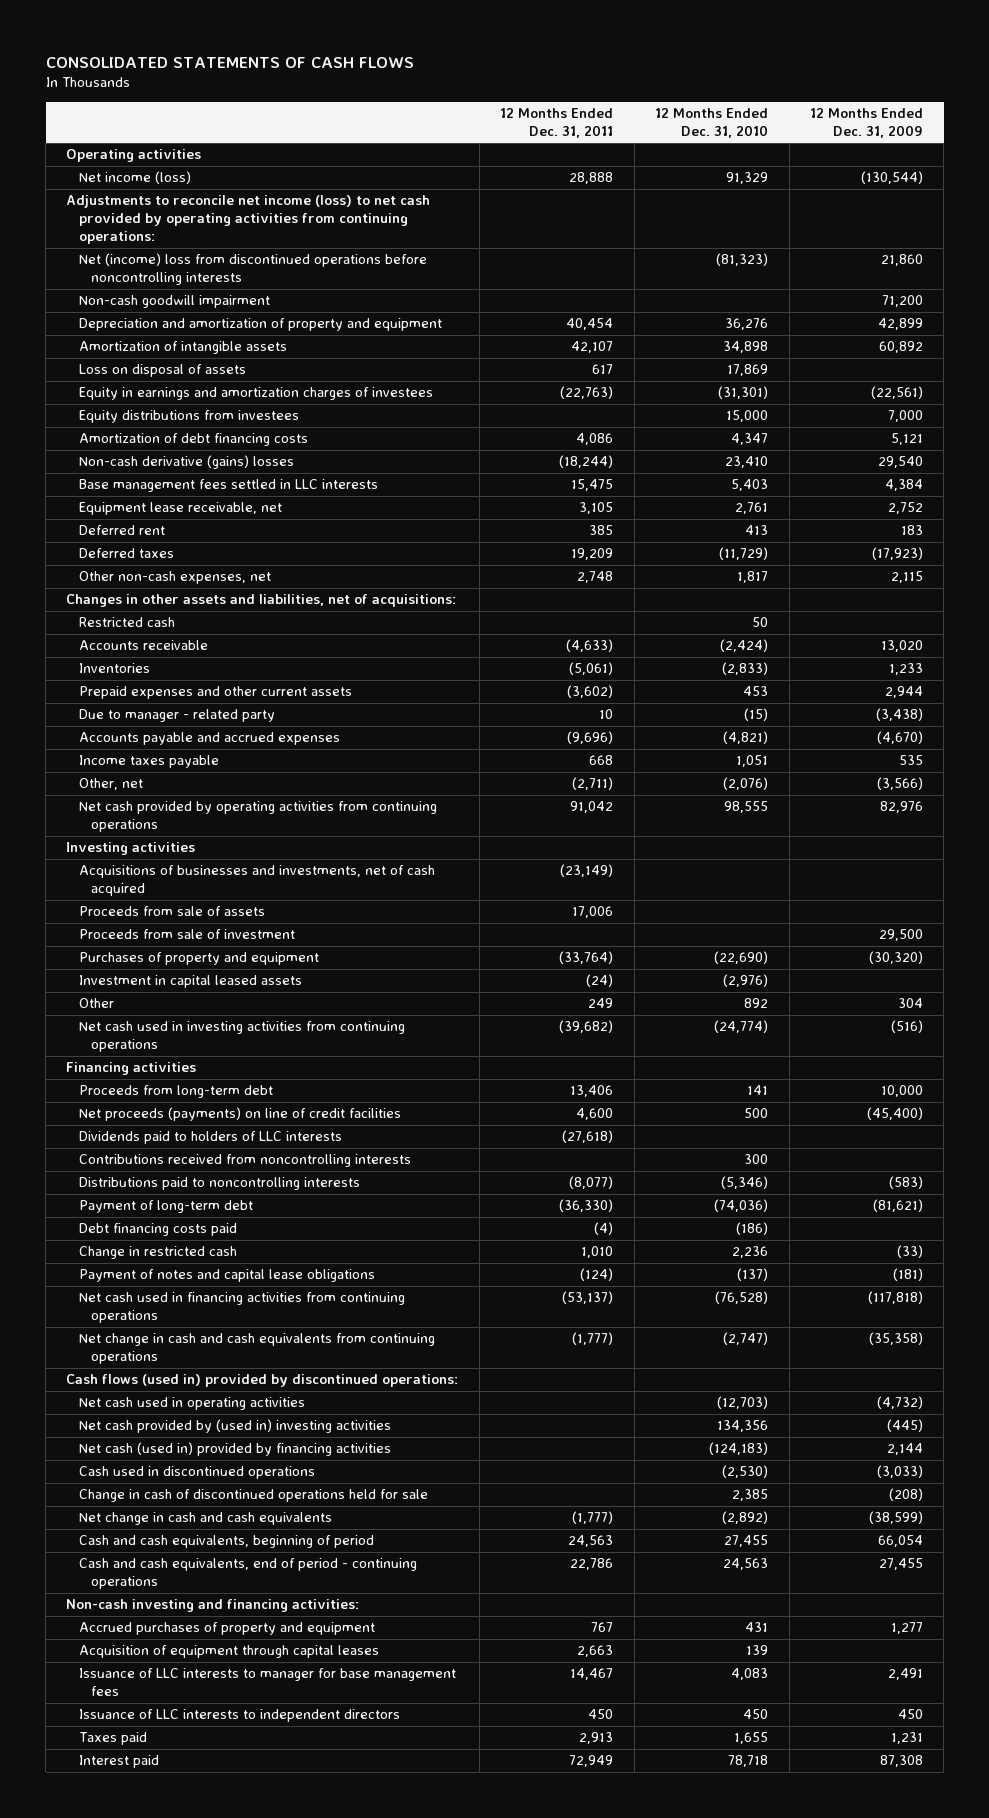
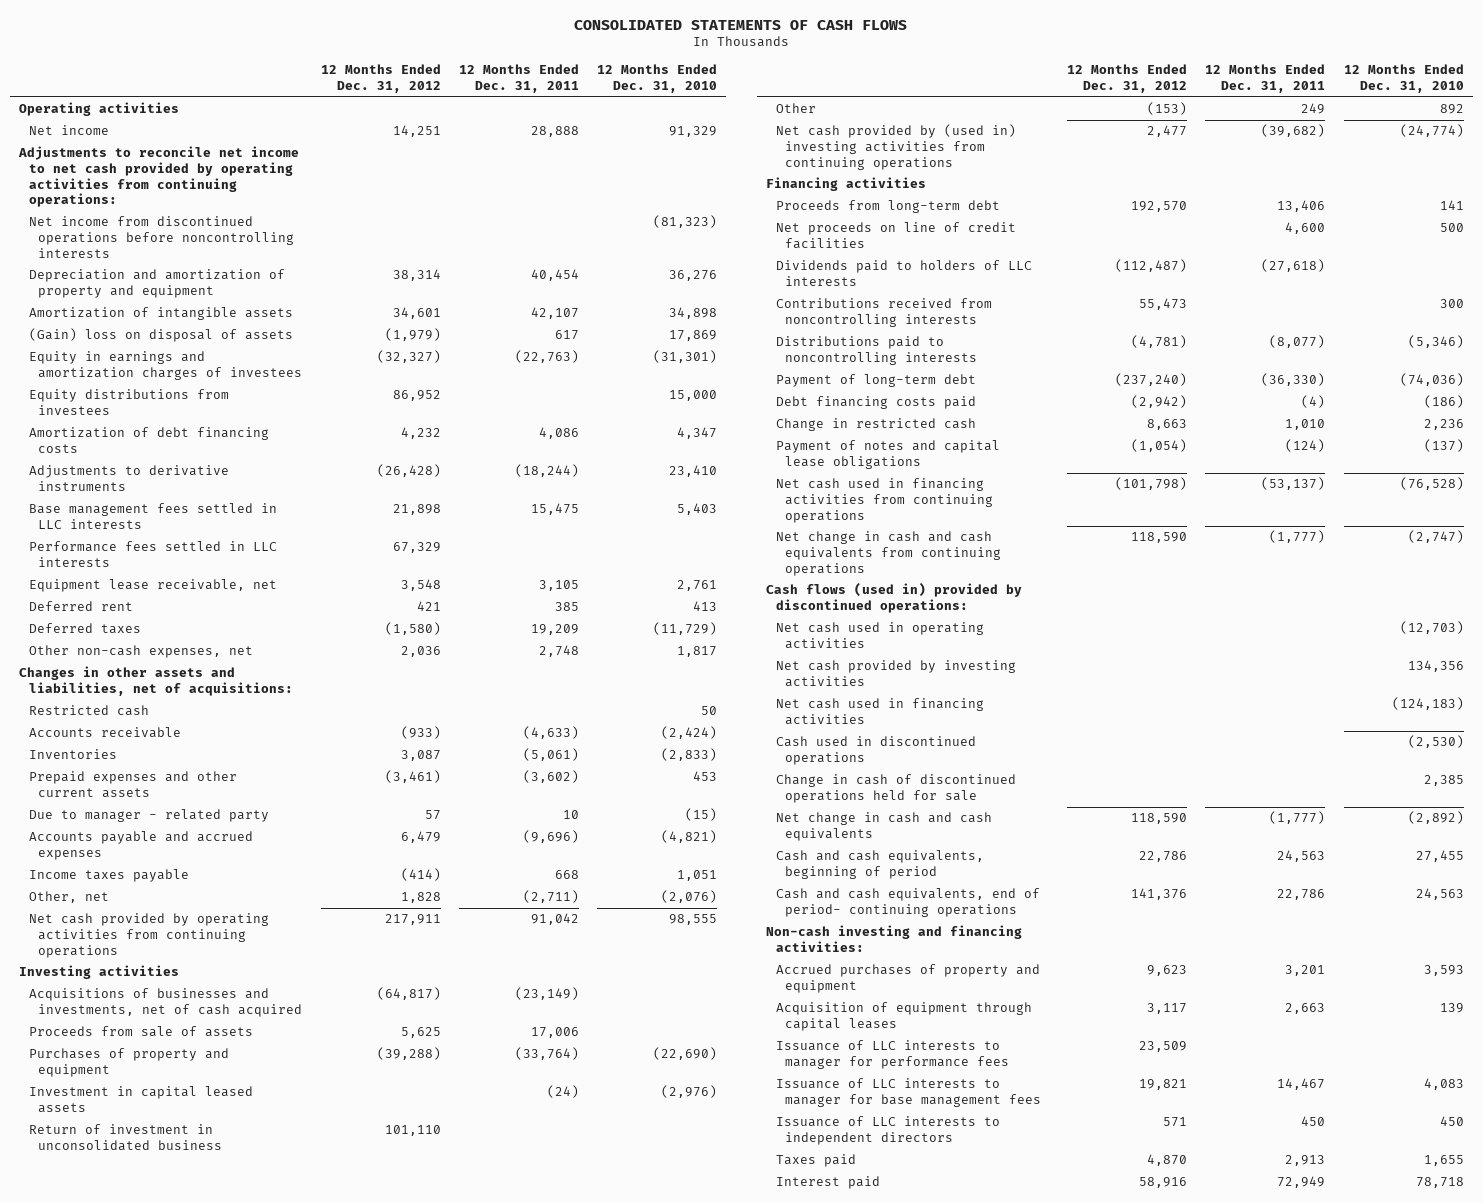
[810,108,924,139] 12 Months Ended Dec. 31, 2009 -> none
none -> [320,64,441,93] 12 Months Ended Dec. 31, 2012
[78,295,270,309] Non-cash goodwill impairment -> none
[78,171,191,185] Net income (loss) -> [28,125,109,136] Net income
[66,195,431,245] Adjustments to reconcile net income (loss) to net cash provided by operating activities from continuing operations: -> [18,146,300,208] Adjustments to reconcile net income to net cash provided by operating activities from continuing operations:
[78,253,427,286] Net (income) loss from discontinued operations before noncontrolling interests -> [28,216,295,258] Net income from discontinued operations before noncontrolling interests
[78,364,246,378] Loss on disposal of assets -> [28,328,293,343] (Gain) loss on disposal of assets
[78,455,294,470] Non-cash derivative (gains) losses -> [28,465,229,491] Adjustments to derivative instruments
none -> [28,541,277,567] Performance fees settled in LLC interests
[78,929,295,940] Proceeds from sale of investment -> none
none -> [28,1124,223,1151] Return of investment in unconsolidated business
[78,1021,405,1053] Net cash used in investing activities from continuing operations -> [775,124,1016,170] Net cash provided by (used in) investing activities from continuing operations
[78,1107,401,1122] Net proceeds (payments) on line of credit facilities -> [775,222,1016,249] Net proceeds on line of credit facilities
[78,1419,391,1434] Net cash provided by (used in) investing activities -> [775,660,1016,687] Net cash provided by investing activities
[78,1442,391,1457] Net cash (used in) provided by financing activities -> [775,698,984,725] Net cash used in financing activities
[78,1558,417,1590] Cash and cash equivalents, end of period - continuing operations -> [775,888,1040,917] Cash and cash equivalents, end of period- continuing operations
[591,1622,614,1633] 767 -> [1285,965,1326,977] 3,201
[745,1622,769,1633] 431 -> [1423,965,1464,977] 3,593
none -> [775,1040,1010,1069] Issuance of LLC interests to manager for performance fees

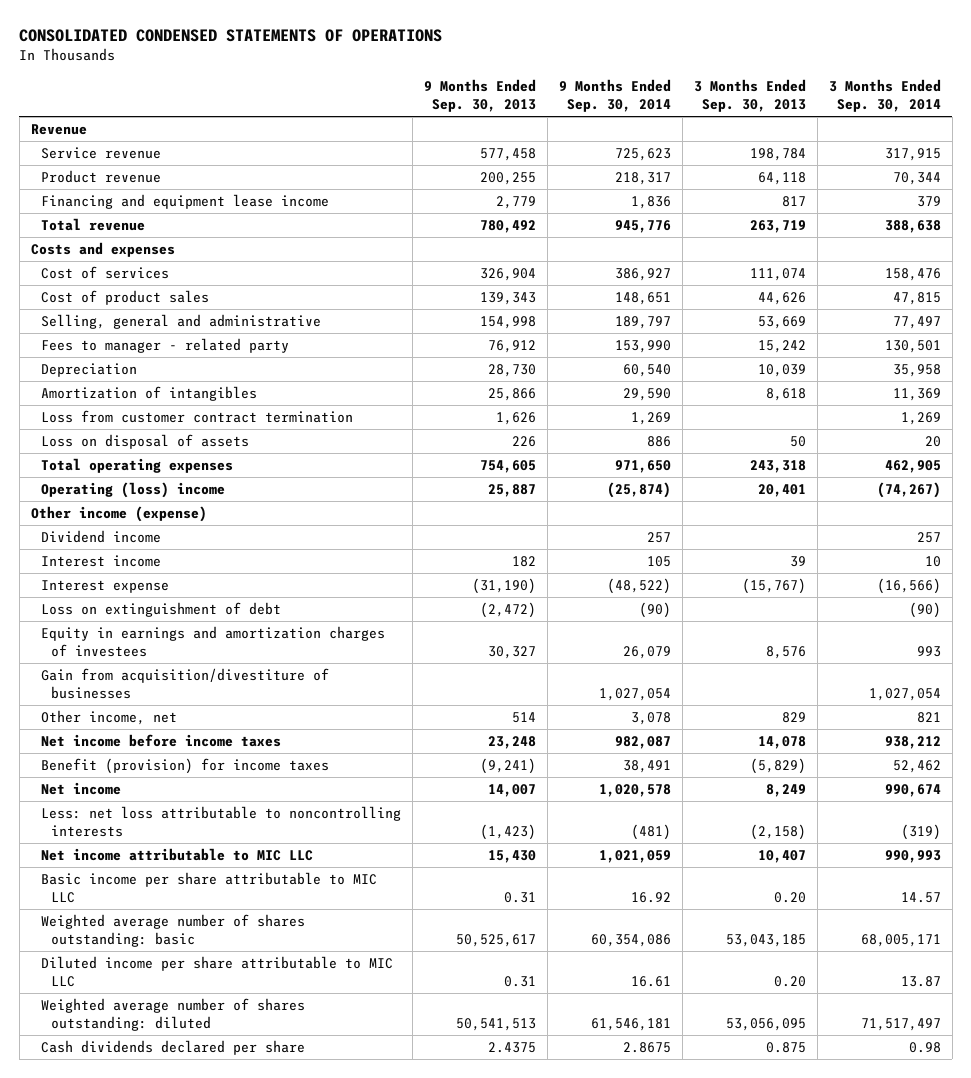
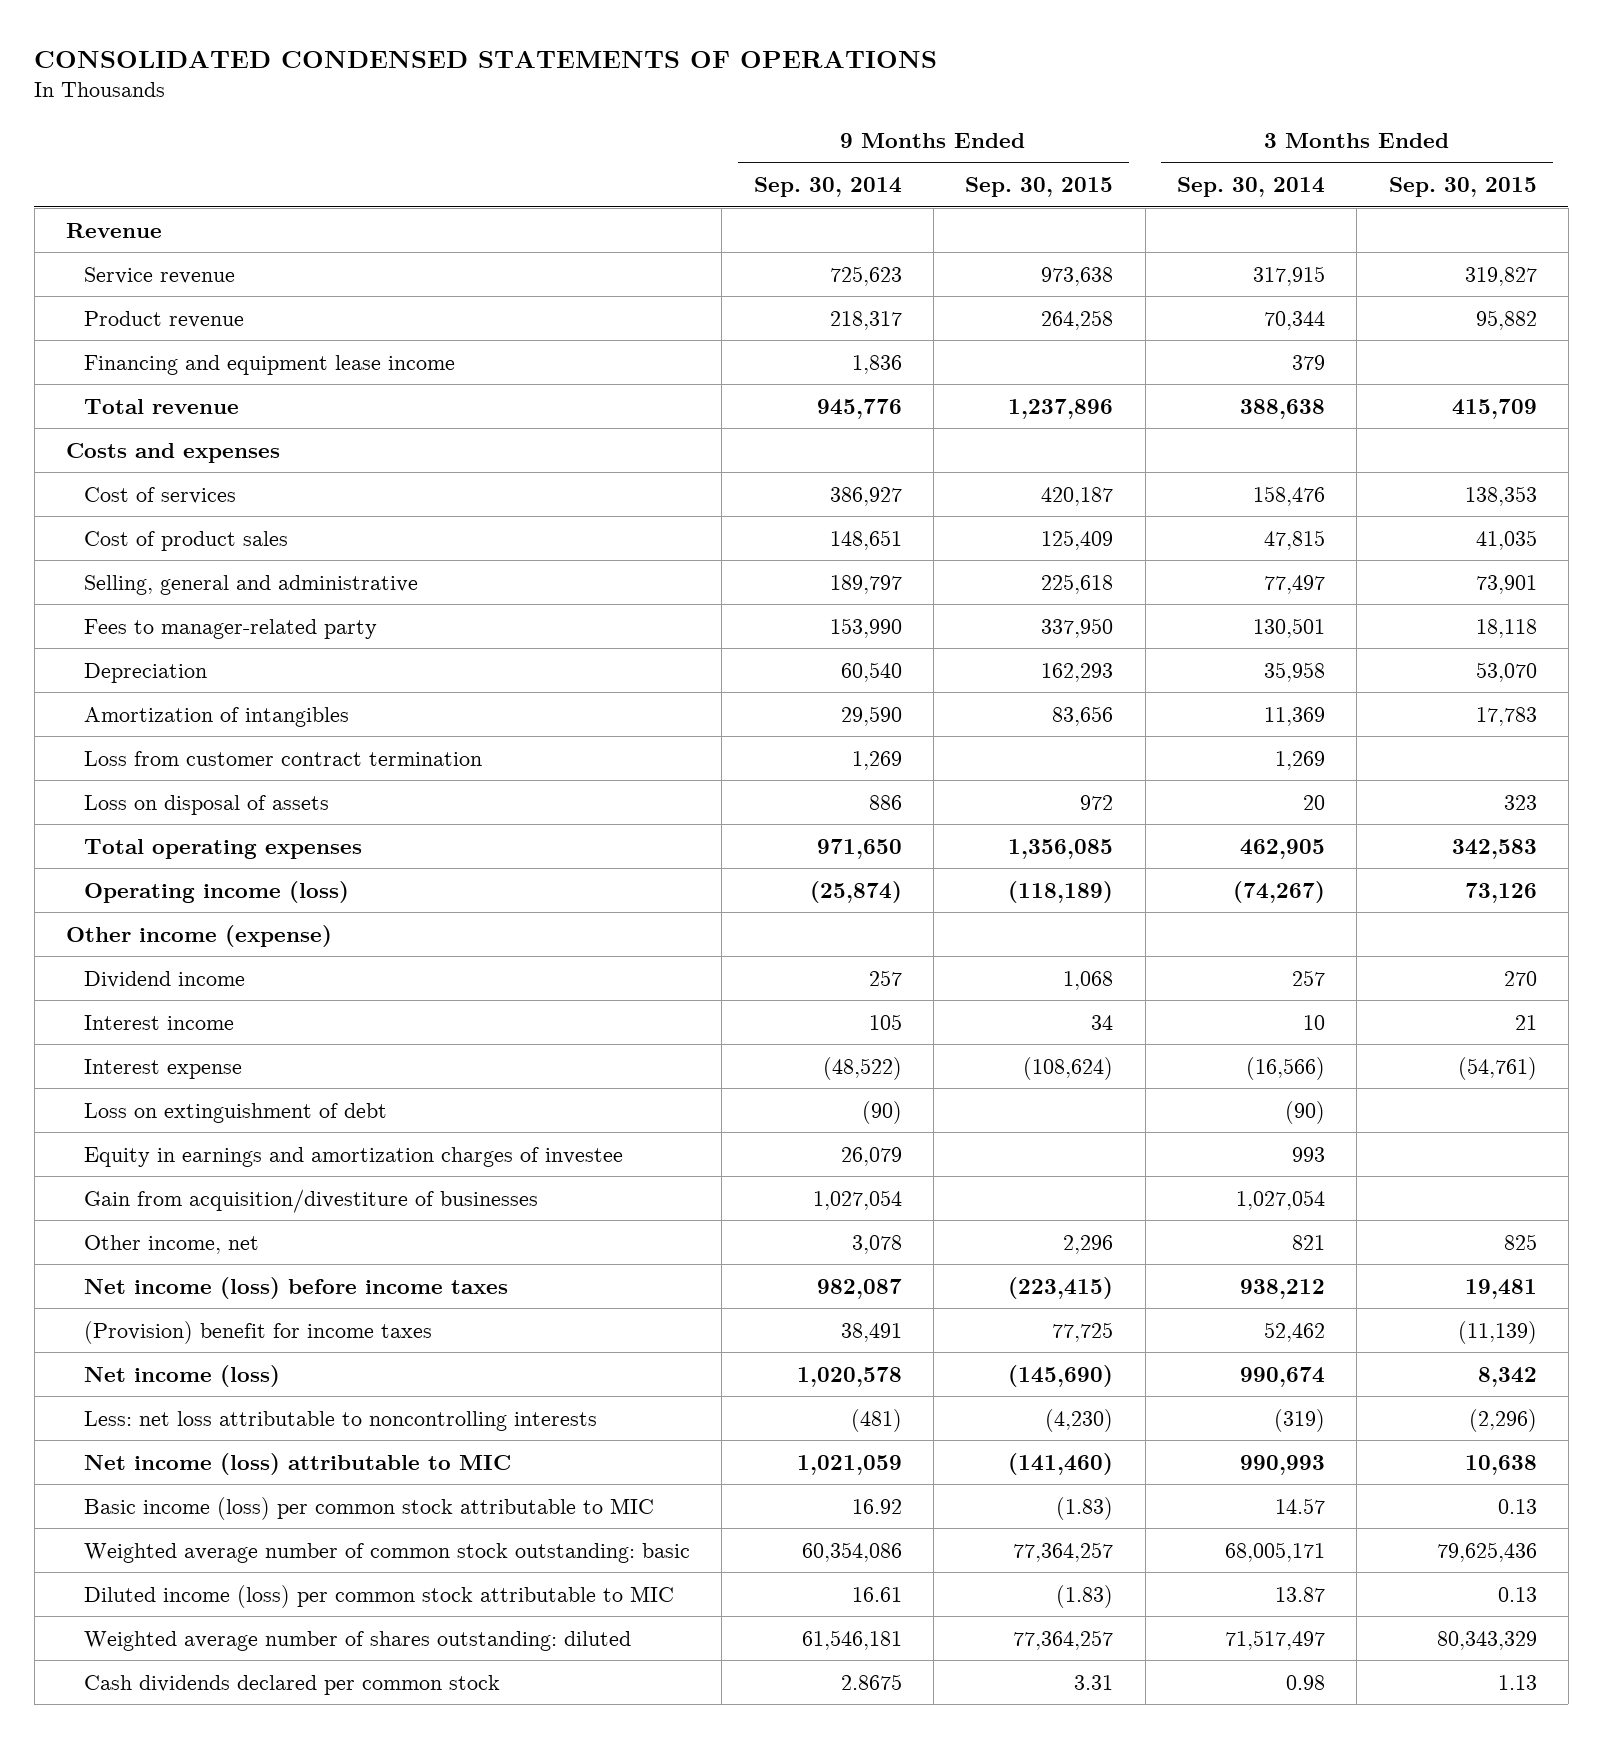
[423,79,536,113] 9 Months Ended Sep. 30, 2013 -> none
[693,79,806,113] 3 Months Ended Sep. 30, 2013 -> none
none -> [965,177,1114,198] Sep. 30, 2015
none -> [1388,177,1537,198] Sep. 30, 2015
[40,337,289,353] Fees to manager - related party -> [83,618,377,639] Fees to manager-related party
[40,481,225,498] Operating (loss) income -> [83,880,349,903] Operating income (loss)
[40,625,385,657] Equity in earnings and amortization charges of investees -> [83,1146,623,1167] Equity in earnings and amortization charges of investee
[40,733,281,747] Net income before income taxes -> [83,1276,508,1299] Net income (loss) before income taxes
[40,757,329,774] Benefit (provision) for income taxes -> [83,1320,432,1344] (Provision) benefit for income taxes
[40,781,121,795] Net income -> [83,1364,280,1387] Net income (loss)
[40,847,313,861] Net income attributable to MIC LLC -> [83,1452,511,1475] Net income (loss) attributable to MIC
[40,871,377,903] Basic income per share attributable to MIC LLC -> [83,1496,654,1520] Basic income (loss) per common stock attributable to MIC
[40,913,305,947] Weighted average number of shares outstanding: basic -> [83,1542,690,1563] Weighted average number of common stock outstanding: basic
[40,955,393,987] Diluted income per share attributable to MIC LLC -> [83,1584,674,1608] Diluted income (loss) per common stock attributable to MIC
[40,1039,305,1055] Cash dividends declared per share -> [83,1674,500,1695] Cash dividends declared per common stock

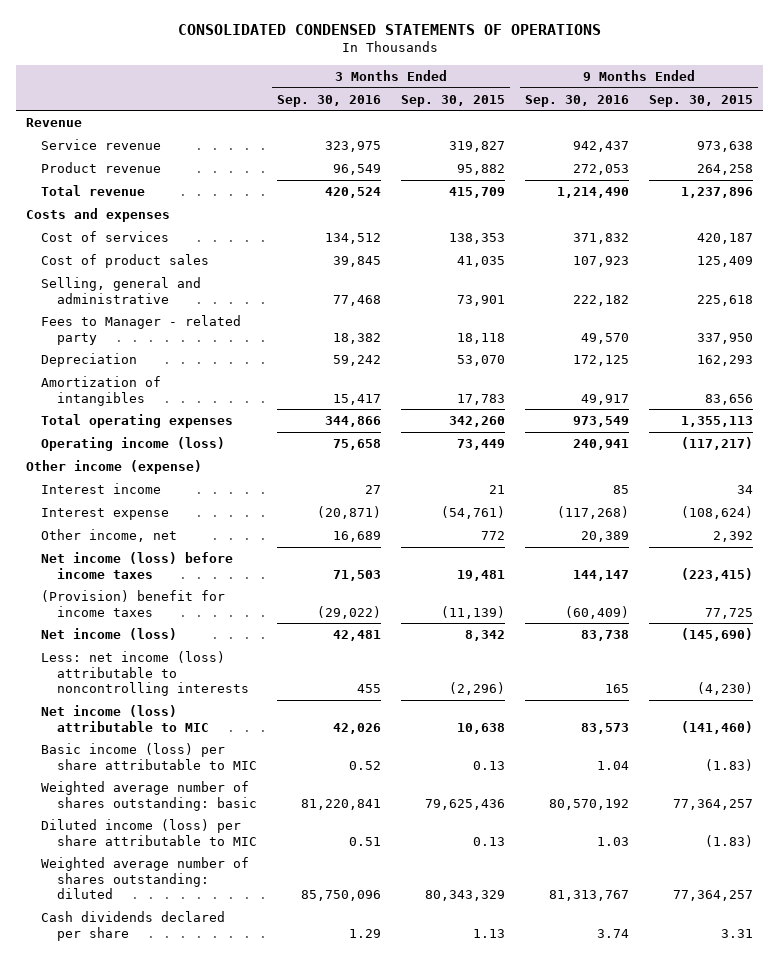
[753,177,902,198] Sep. 30, 2014 -> none
[1176,177,1325,198] Sep. 30, 2014 -> none
none -> [276,94,381,107] Sep. 30, 2016
none -> [525,94,630,107] Sep. 30, 2016
[83,354,455,375] Financing and equipment lease income -> none
[83,618,377,639] Fees to manager-related party -> [41,314,242,345] Fees to Manager - related party
[83,750,482,766] Loss from customer contract termination -> none
[83,794,329,815] Loss on disposal of assets -> none
[1008,838,1114,859] 1,356,085 -> [681,415,754,427] 1,355,113
[1451,838,1537,859] 342,583 -> [448,415,505,427] 342,260
[1008,880,1114,903] (118,189) -> [681,436,754,450] (117,217)
[1464,882,1537,903] 73,126 -> [456,438,505,450] 73,449
[83,970,245,988] Dividend income -> none
[83,1102,387,1123] Loss on extinguishment of debt -> none
[83,1146,623,1167] Equity in earnings and amortization charges of investee -> none
[83,1188,538,1213] Gain from acquisition/divestiture of businesses -> none
[1063,1234,1114,1254] 2,296 -> [713,530,754,542] 2,392
[1503,1233,1537,1250] 825 -> [480,530,505,540] 772
[83,1410,597,1431] Less: net loss attributable to noncontrolling interests -> [41,650,249,697] Less: net income (loss) attributable to noncontrolling interests
[83,1496,654,1520] Basic income (loss) per common stock attributable to MIC -> [41,742,257,770] Basic income (loss) per share attributable to MIC
[83,1542,690,1563] Weighted average number of common stock outstanding: basic -> [41,780,257,811] Weighted average number of shares outstanding: basic
[83,1584,674,1608] Diluted income (loss) per common stock attributable to MIC -> [41,818,257,846] Diluted income (loss) per share attributable to MIC
[83,1674,500,1695] Cash dividends declared per common stock -> [41,910,226,941] Cash dividends declared per share

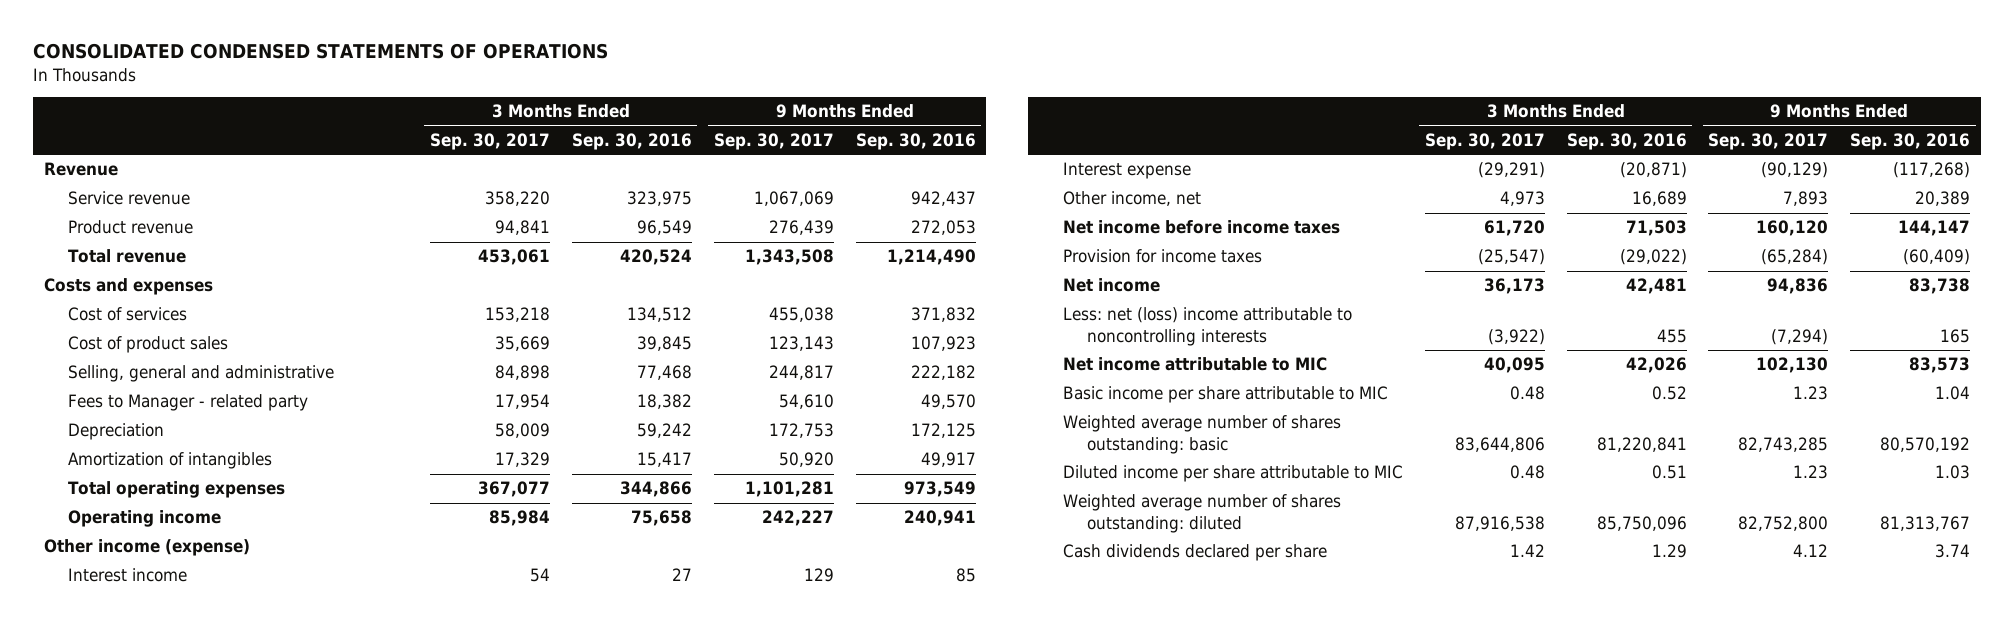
[400,94,505,107] Sep. 30, 2015 -> none
[649,94,754,107] Sep. 30, 2015 -> none
none -> [429,133,550,151] Sep. 30, 2017
none -> [713,133,834,151] Sep. 30, 2017
[41,436,226,451] Operating income (loss) -> [67,510,221,528] Operating income
[41,551,234,579] Net income (loss) before income taxes -> [1062,220,1340,235] Net income before income taxes
[41,589,226,617] (Provision) benefit for income taxes -> [1062,249,1262,264] Provision for income taxes
[41,627,178,640] Net income (loss) -> [1062,278,1160,293] Net income
[41,650,249,697] Less: net income (loss) attributable to noncontrolling interests -> [1062,307,1352,346] Less: net (loss) income attributable to noncontrolling interests
[41,704,209,732] Net income (loss) attributable to MIC -> [1062,357,1327,372] Net income attributable to MIC
[41,742,257,770] Basic income (loss) per share attributable to MIC -> [1062,386,1388,404] Basic income per share attributable to MIC
[41,818,257,846] Diluted income (loss) per share attributable to MIC -> [1062,465,1403,483] Diluted income per share attributable to MIC

